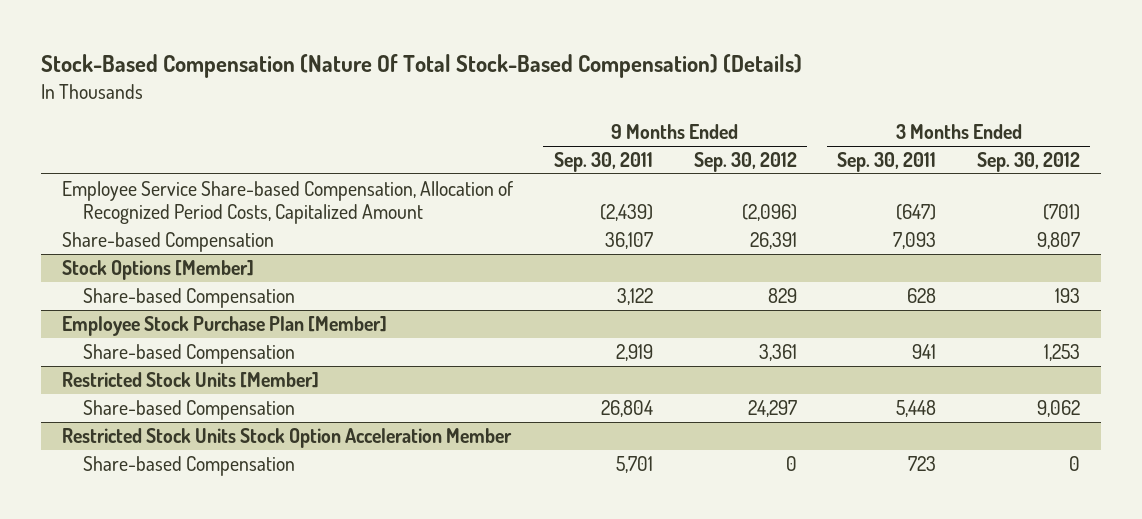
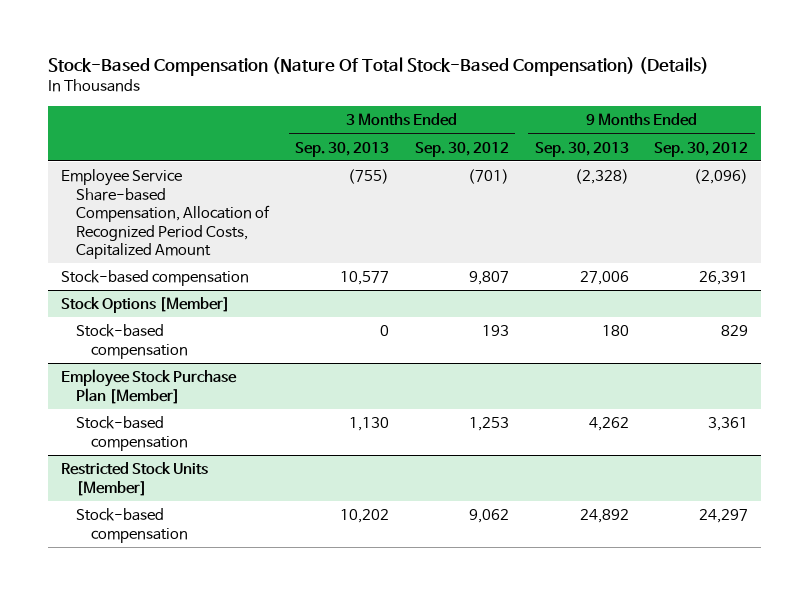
[553,152,653,173] Sep. 30, 2011 -> none
[837,152,937,173] Sep. 30, 2011 -> none
none -> [295,141,390,157] Sep. 30, 2013
none -> [534,141,629,157] Sep. 30, 2013
[61,232,274,253] Share-based Compensation -> [61,270,250,287] Stock-based compensation
[82,288,295,309] Share-based Compensation -> [76,324,189,359] Stock-based compensation
[82,344,295,365] Share-based Compensation -> [76,416,189,451] Stock-based compensation
[61,428,512,449] Restricted Stock Units Stock Option Acceleration Member -> none
[82,456,295,477] Share-based Compensation -> none
[82,400,295,421] Share-based Compensation -> [76,508,189,543] Stock-based compensation

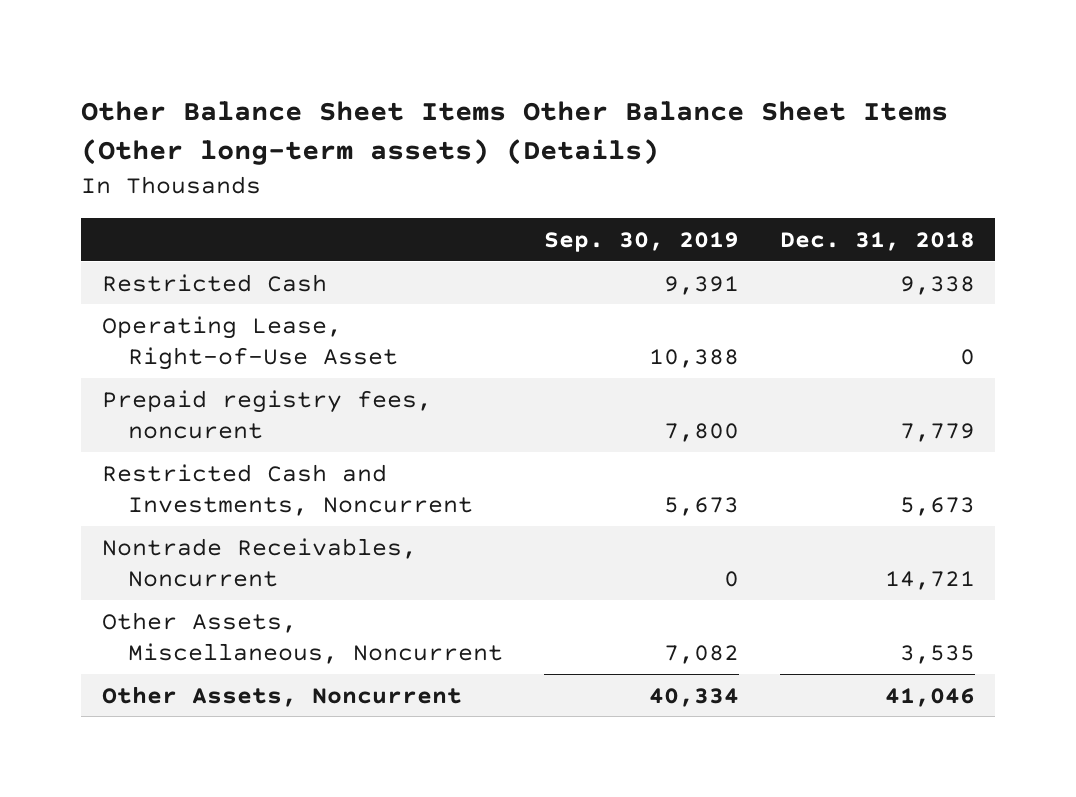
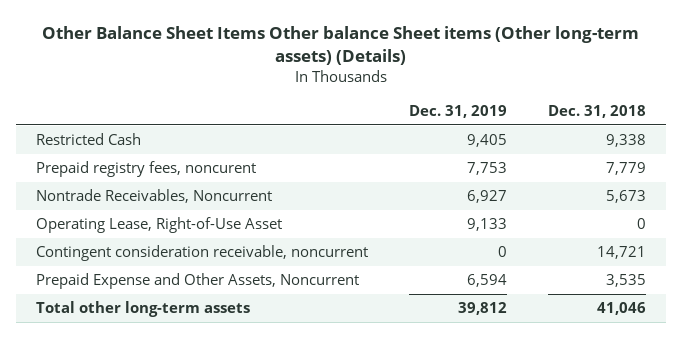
[81,101,949,166] Other Balance Sheet Items Other Balance Sheet Items (Other long-term assets) (Details) -> [42,26,640,65] Other Balance Sheet Items Other balance Sheet items (Other long-term assets) (Details)
[543,231,739,252] Sep. 30, 2019 -> none
none -> [409,105,508,119] Dec. 31, 2019
[101,463,473,517] Restricted Cash and Investments, Noncurrent -> none
[884,571,975,591] 14,721 -> [605,190,646,204] 5,673
[101,315,398,371] Operating Lease, Right-of-Use Asset -> [36,217,283,234] Operating Lease, Right-of-Use Asset
none -> [36,245,369,262] Contingent consideration receivable, noncurrent
[101,611,503,665] Other Assets, Miscellaneous, Noncurrent -> [36,273,360,290] Prepaid Expense and Other Assets, Noncurrent
[101,685,462,707] Other Assets, Noncurrent -> [36,301,251,318] Total other long-term assets

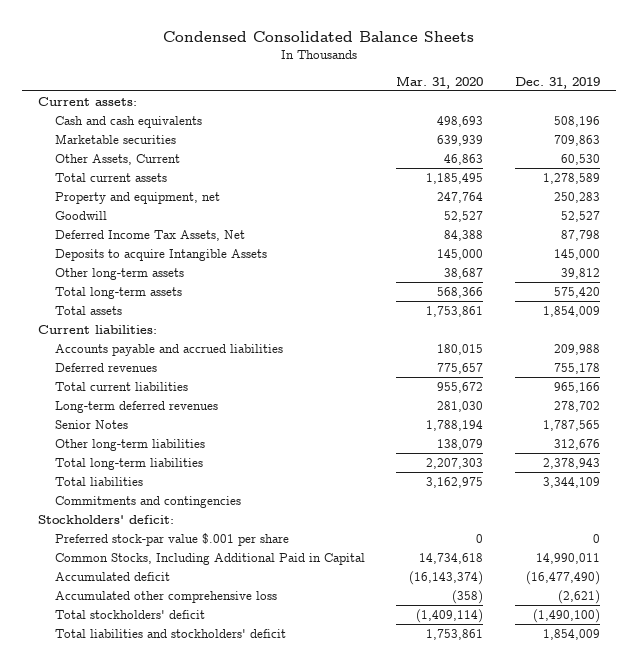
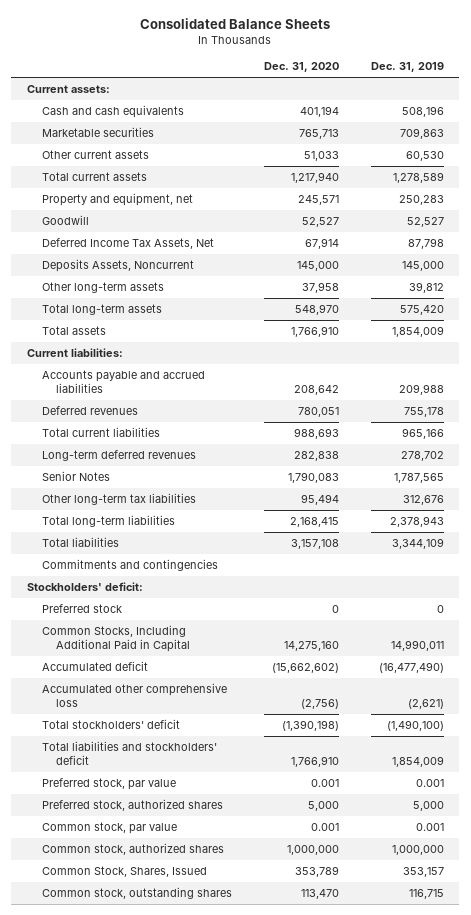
[162,31,474,43] Condensed Consolidated Balance Sheets -> [140,17,331,29] Consolidated Balance Sheets
[396,75,484,89] Mar. 31, 2020 -> none
none -> [263,62,339,73] Dec. 31, 2020
[54,153,180,165] Other Assets, Current -> [41,150,149,160] Other current assets
[54,248,267,261] Deposits to acquire Intangible Assets -> [41,259,194,273] Deposits Assets, Noncurrent
[54,438,205,451] Other long-term liabilities -> [41,493,196,506] Other long-term tax liabilities
[54,532,289,546] Preferred stock-par value $.001 per share -> [41,604,122,614] Preferred stock
none -> [41,778,176,791] Preferred stock, par value
none -> [41,799,223,812] Preferred stock, authorized shares
none -> [41,822,177,835] Common stock, par value
none -> [41,843,224,856] Common stock, authorized shares
none -> [41,866,207,878] Common Stock, Shares, Issued
none -> [41,887,232,900] Common stock, outstanding shares

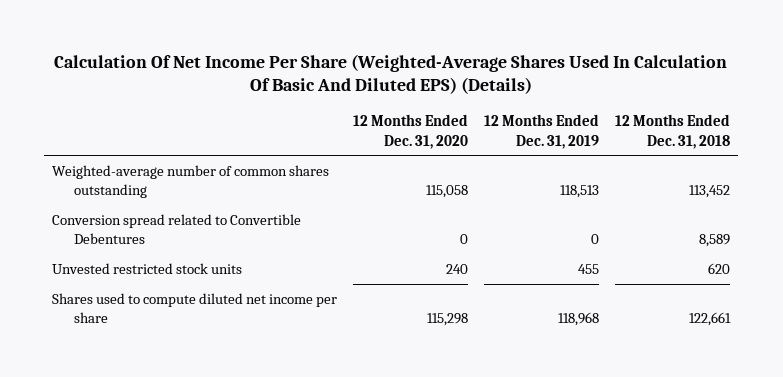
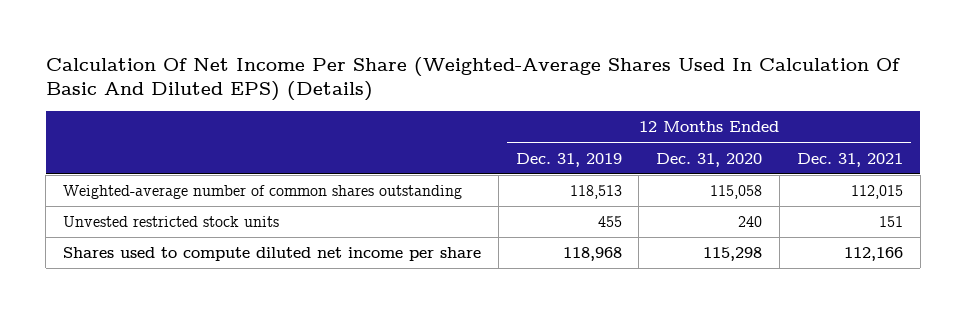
[615,114,731,149] 12 Months Ended Dec. 31, 2018 -> none
none -> [796,152,903,167] Dec. 31, 2021
[52,214,302,245] Conversion spread related to Convertible Debentures -> none

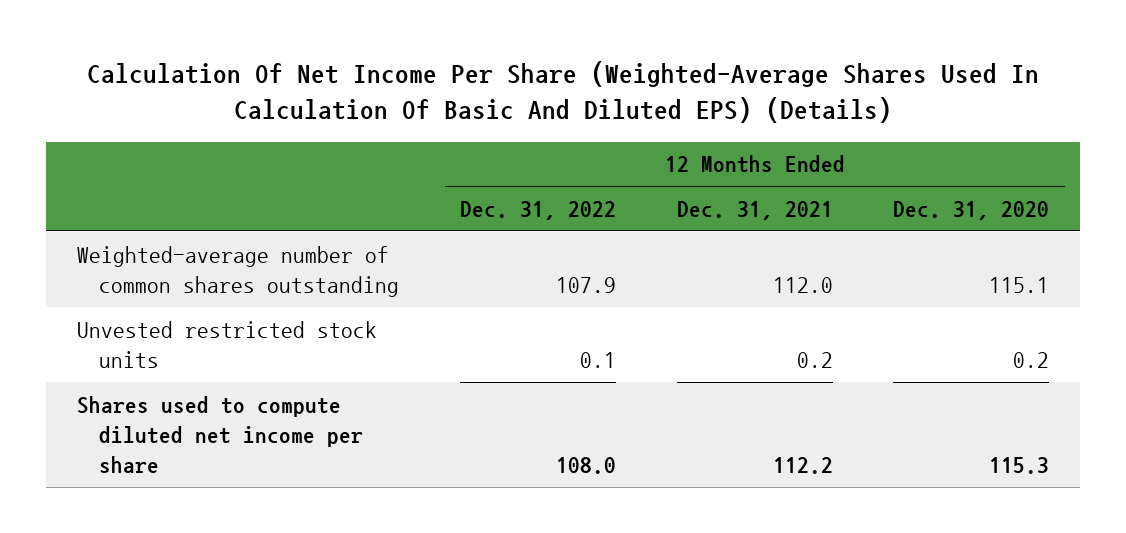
[515,152,622,167] Dec. 31, 2019 -> none
none -> [459,200,616,220] Dec. 31, 2022
[710,185,763,200] 115,058 -> [989,276,1050,293] 115.1
[850,185,903,200] 112,015 -> [772,276,833,293] 112.0
[738,216,763,228] 240 -> [1013,351,1050,368] 0.2
[878,216,903,228] 151 -> [796,351,833,368] 0.2
[703,247,763,262] 115,298 -> [989,456,1050,474] 115.3
[843,247,903,262] 112,166 -> [772,456,833,474] 112.2

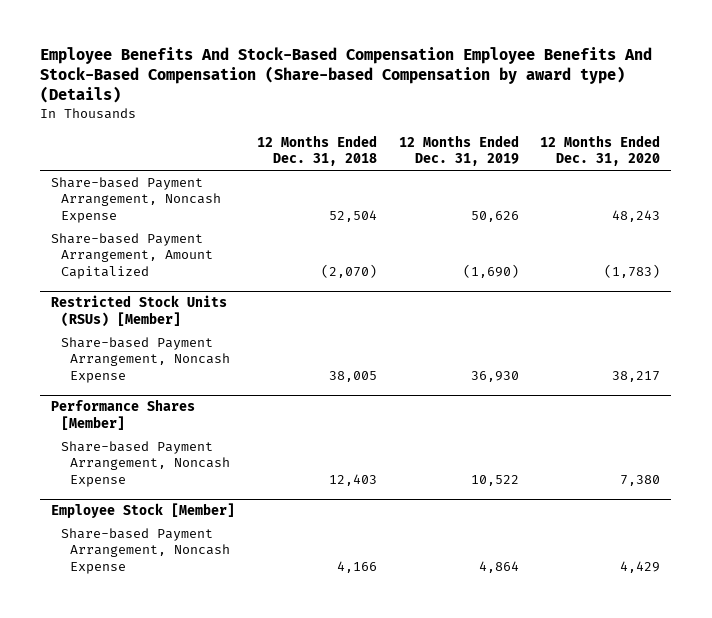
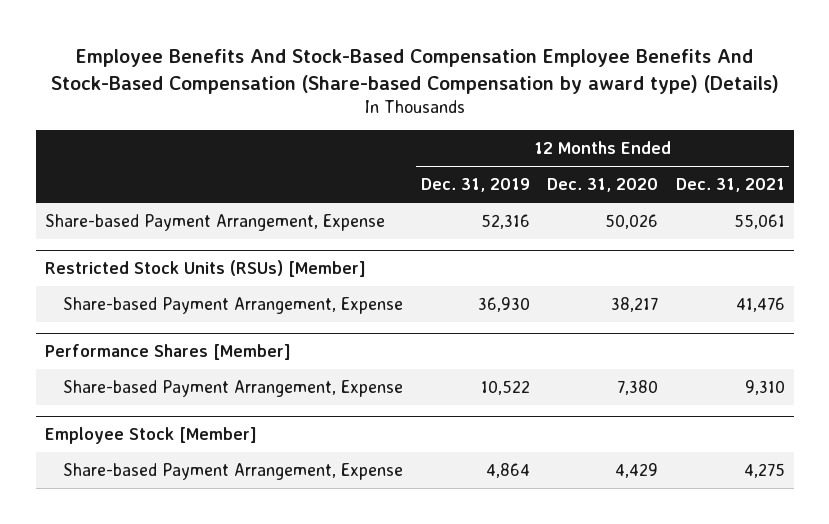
[256,134,377,167] 12 Months Ended Dec. 31, 2018 -> none
none -> [675,177,785,192] Dec. 31, 2021
[51,232,213,279] Share-based Payment Arrangement, Amount Capitalized -> none
[51,176,221,223] Share-based Payment Arrangement, Noncash Expense -> [44,213,385,231] Share-based Payment Arrangement, Expense
[470,210,519,222] 50,626 -> [480,213,530,229] 52,316
[612,209,661,222] 48,243 -> [605,213,659,229] 50,026
[60,336,231,383] Share-based Payment Arrangement, Noncash Expense -> [63,296,404,314] Share-based Payment Arrangement, Expense
[60,440,231,487] Share-based Payment Arrangement, Noncash Expense -> [63,379,404,397] Share-based Payment Arrangement, Expense
[60,527,231,574] Share-based Payment Arrangement, Noncash Expense -> [63,462,404,480] Share-based Payment Arrangement, Expense

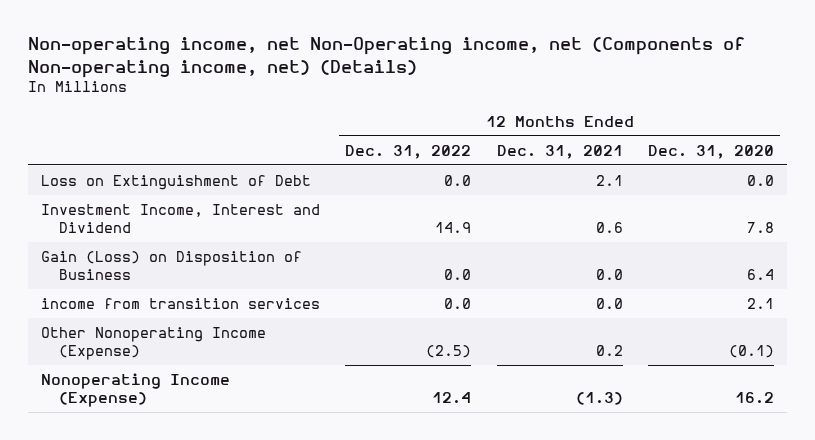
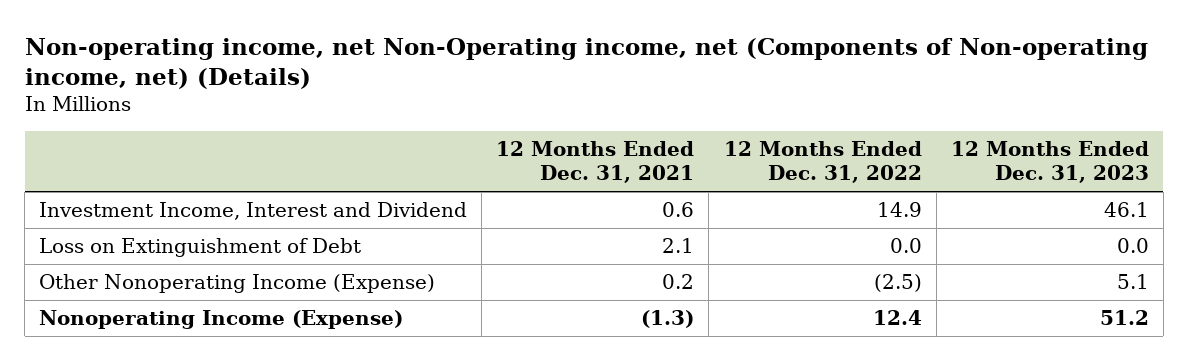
[648,144,775,159] Dec. 31, 2020 -> none
none -> [950,140,1149,184] 12 Months Ended Dec. 31, 2023
[40,250,302,280] Gain (Loss) on Disposition of Business -> none
[40,297,320,309] income from transition services -> none
[40,174,311,190] Loss on Extinguishment of Debt -> [39,238,362,258] Loss on Extinguishment of Debt

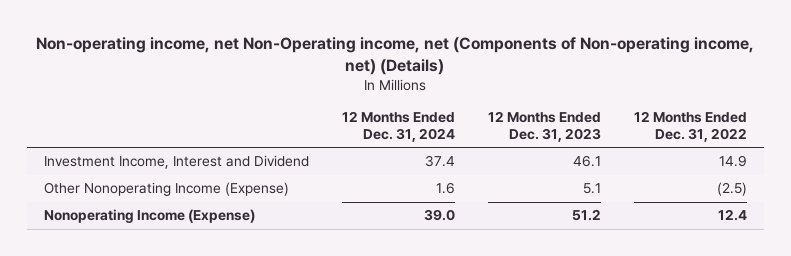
[496,140,695,184] 12 Months Ended Dec. 31, 2021 -> none
none -> [341,111,455,142] 12 Months Ended Dec. 31, 2024
[39,238,362,258] Loss on Extinguishment of Debt -> none

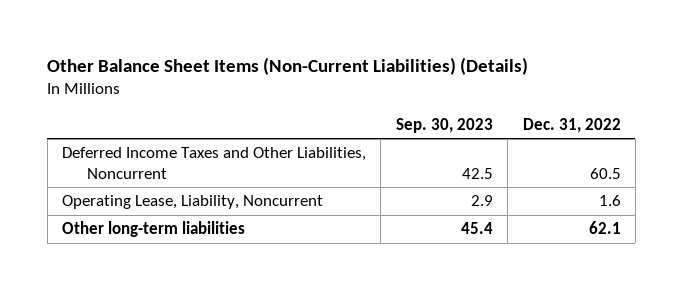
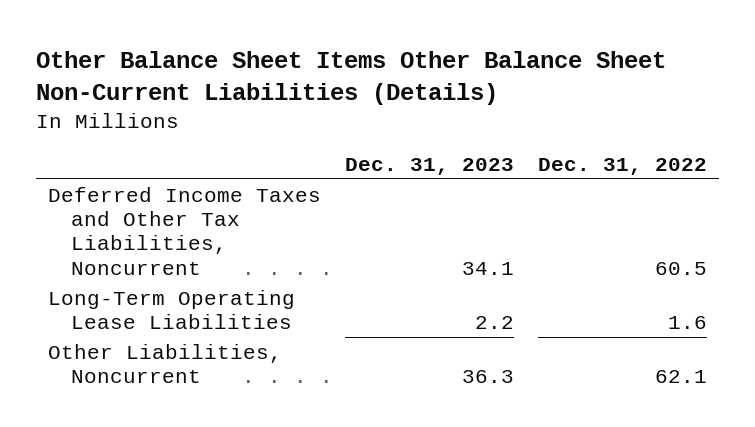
[47,57,529,76] Other Balance Sheet Items (Non-Current Liabilities) (Details) -> [35,50,666,106] Other Balance Sheet Items Other Balance Sheet Non-Current Liabilities (Details)
[395,117,493,133] Sep. 30, 2023 -> none
none -> [344,157,514,175] Dec. 31, 2023
[61,147,366,179] Deferred Income Taxes and Other Liabilities, Noncurrent -> [47,186,321,275] Deferred Income Taxes and Other Tax Liabilities, Noncurrent
[61,195,323,210] Operating Lease, Liability, Noncurrent -> [47,289,295,330] Long-Term Operating Lease Liabilities
[61,221,245,238] Other long-term liabilities -> [47,343,282,384] Other Liabilities, Noncurrent

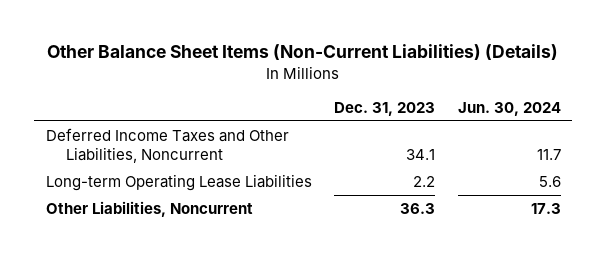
[35,50,666,106] Other Balance Sheet Items Other Balance Sheet Non-Current Liabilities (Details) -> [47,44,559,61] Other Balance Sheet Items (Non-Current Liabilities) (Details)
[537,157,707,175] Dec. 31, 2022 -> none
none -> [457,101,561,116] Jun. 30, 2024
[47,186,321,275] Deferred Income Taxes and Other Tax Liabilities, Noncurrent -> [45,127,289,164] Deferred Income Taxes and Other Liabilities, Noncurrent
[47,289,295,330] Long-Term Operating Lease Liabilities -> [45,173,312,191] Long-term Operating Lease Liabilities

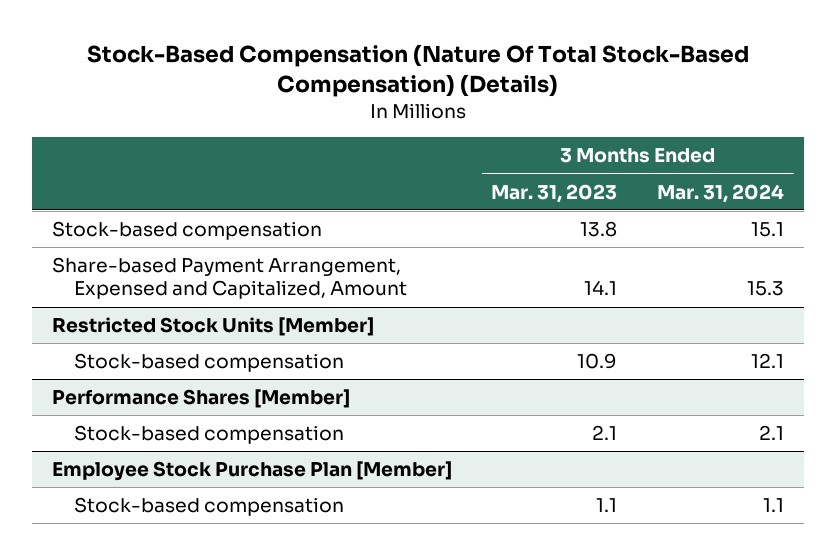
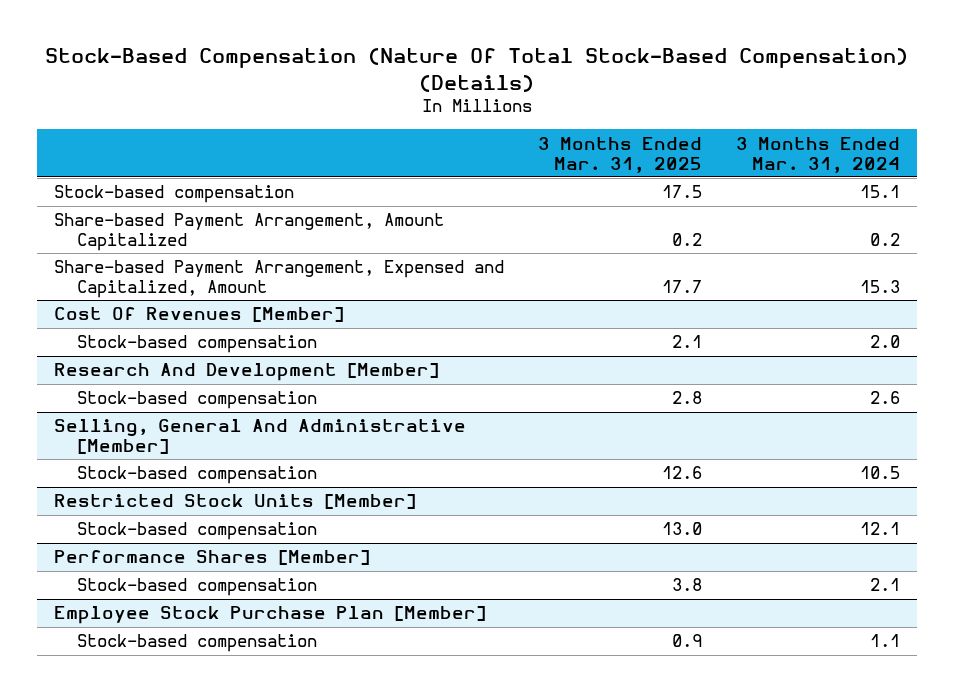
[491,183,618,203] Mar. 31, 2023 -> none
none -> [538,136,703,173] 3 Months Ended Mar. 31, 2025
none -> [54,213,445,252] Share-based Payment Arrangement, Amount Capitalized
none -> [54,307,345,323] Cost Of Revenues [Member]
none -> [76,335,317,354] Stock-based compensation
none -> [54,363,440,382] Research And Development [Member]
none -> [76,391,317,410] Stock-based compensation
none -> [54,419,467,455] Selling, General And Administrative [Member]
none -> [76,466,317,485] Stock-based compensation

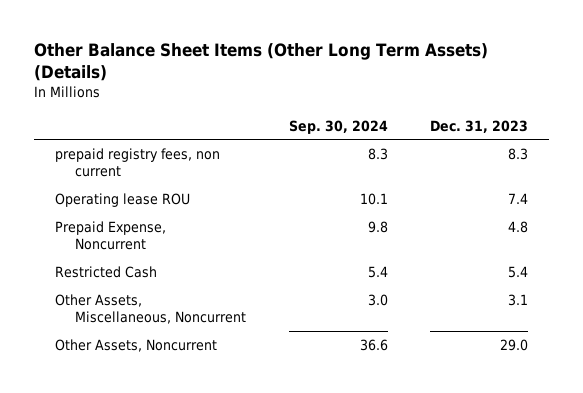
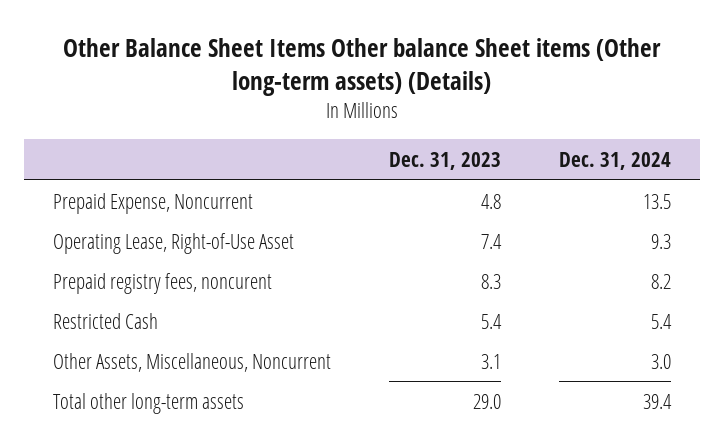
[33,43,488,82] Other Balance Sheet Items (Other Long Term Assets) (Details) -> [63,38,662,96] Other Balance Sheet Items Other balance Sheet items (Other long-term assets) (Details)
[288,119,388,134] Sep. 30, 2024 -> none
none -> [559,151,672,170] Dec. 31, 2024
[55,147,221,178] prepaid registry fees, non current -> none
[55,192,191,207] Operating lease ROU -> none
none -> [53,232,295,254] Operating Lease, Right-of-Use Asset
none -> [53,272,273,294] Prepaid registry fees, noncurent
[55,338,218,352] Other Assets, Noncurrent -> [53,392,245,414] Total other long-term assets

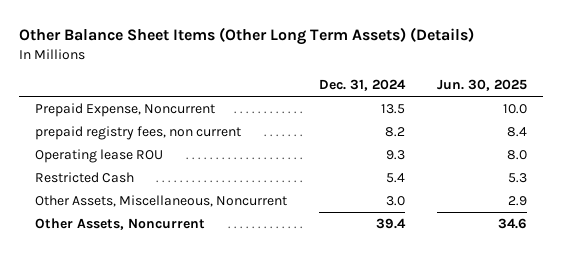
[63,38,662,96] Other Balance Sheet Items Other balance Sheet items (Other long-term assets) (Details) -> [18,27,474,46] Other Balance Sheet Items (Other Long Term Assets) (Details)
[389,151,502,170] Dec. 31, 2023 -> none
none -> [437,79,528,92] Jun. 30, 2025
[53,232,295,254] Operating Lease, Right-of-Use Asset -> none
[53,272,273,294] Prepaid registry fees, noncurent -> [34,125,241,140] prepaid registry fees, non current
none -> [34,148,163,163] Operating lease ROU
[53,392,245,414] Total other long-term assets -> [34,217,205,230] Other Assets, Noncurrent

